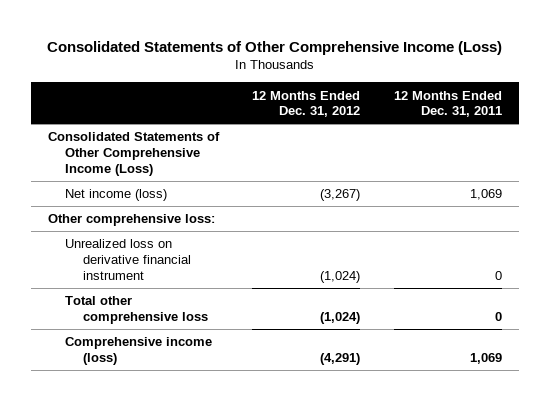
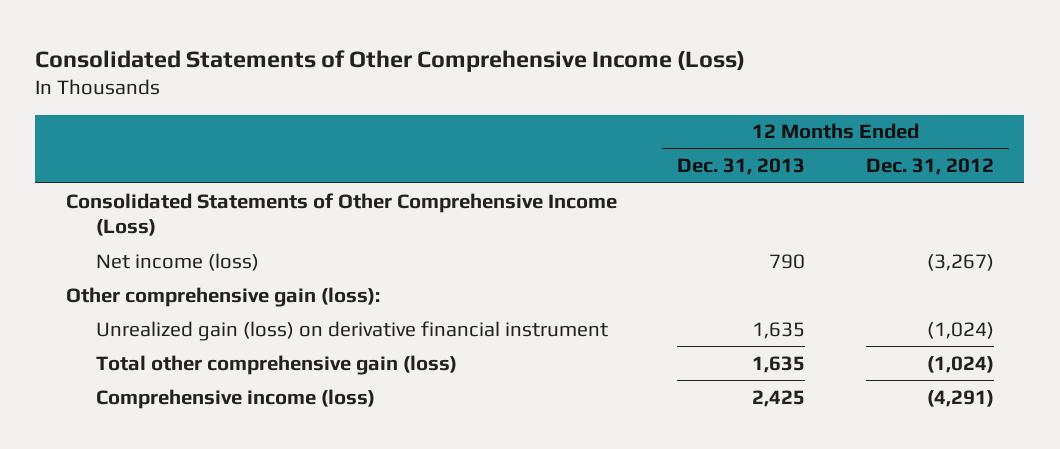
[393,90,502,118] 12 Months Ended Dec. 31, 2011 -> none
none -> [677,158,806,176] Dec. 31, 2013
[48,214,216,227] Other comprehensive loss: -> [65,286,380,307] Other comprehensive gain (loss):
[65,239,191,280] Unrealized loss on derivative financial instrument -> [95,320,608,341] Unrealized gain (loss) on derivative financial instrument
[65,296,208,324] Total other comprehensive loss -> [95,354,457,375] Total other comprehensive gain (loss)

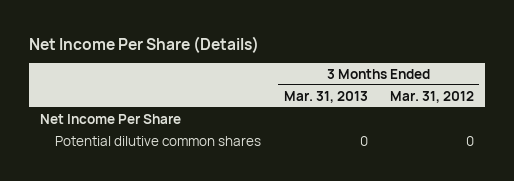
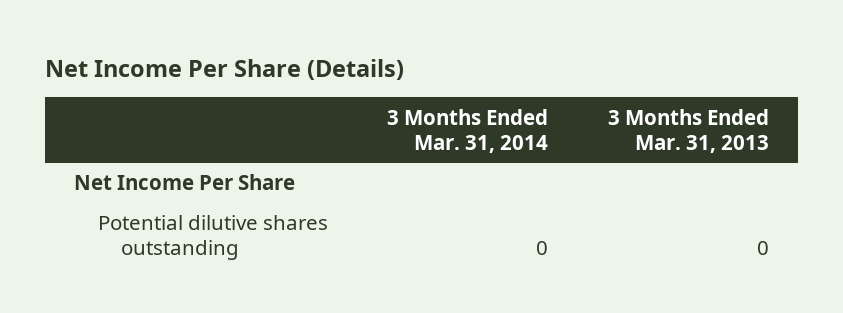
[389,90,474,103] Mar. 31, 2012 -> none
none -> [387,108,549,153] 3 Months Ended Mar. 31, 2014
[55,135,262,146] Potential dilutive common shares -> [97,215,328,261] Potential dilutive shares outstanding

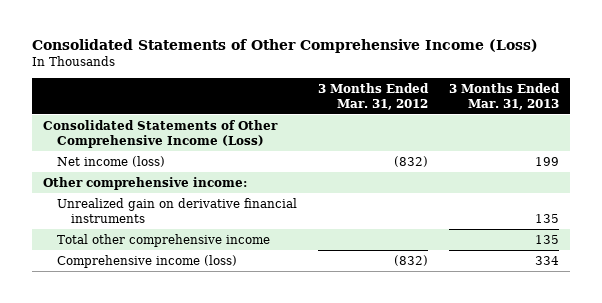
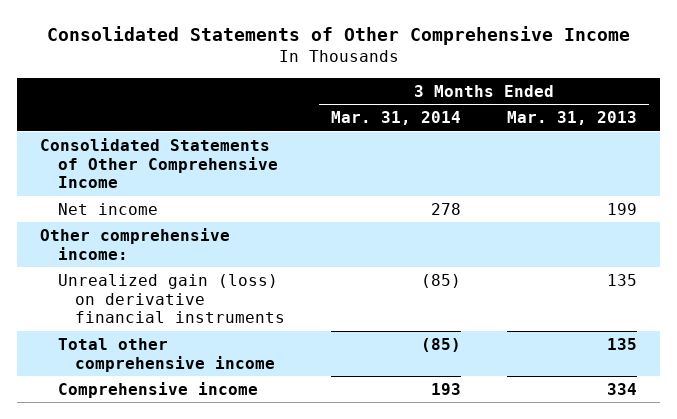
[31,39,538,54] Consolidated Statements of Other Comprehensive Income (Loss) -> [46,26,630,46] Consolidated Statements of Other Comprehensive Income
[318,82,430,110] 3 Months Ended Mar. 31, 2012 -> none
none -> [331,111,462,126] Mar. 31, 2014
[42,119,278,148] Consolidated Statements of Other Comprehensive Income (Loss) -> [40,137,278,189] Consolidated Statements of Other Comprehensive Income
[56,155,165,167] Net income (loss) -> [57,202,158,215] Net income
[56,197,297,223] Unrealized gain on derivative financial instruments -> [57,273,285,324] Unrealized gain (loss) on derivative financial instruments
[56,254,237,268] Comprehensive income (loss) -> [57,381,258,398] Comprehensive income

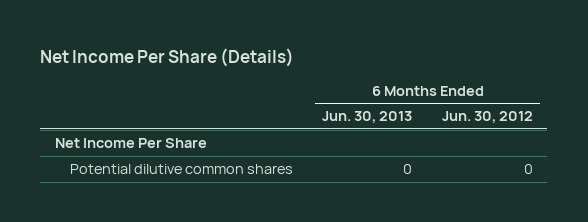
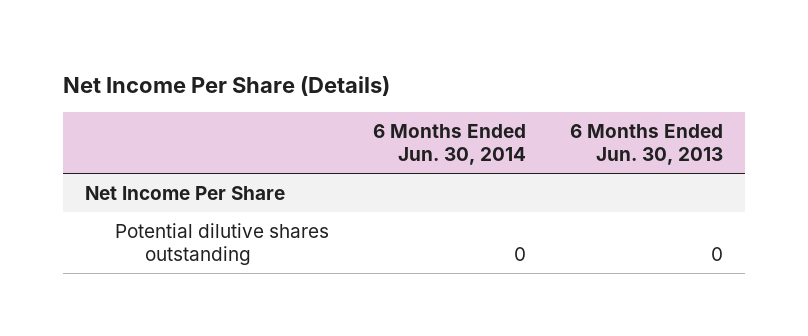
[441,111,533,124] Jun. 30, 2012 -> none
none -> [372,123,526,165] 6 Months Ended Jun. 30, 2014
[69,164,293,175] Potential dilutive common shares -> [114,223,329,266] Potential dilutive shares outstanding

